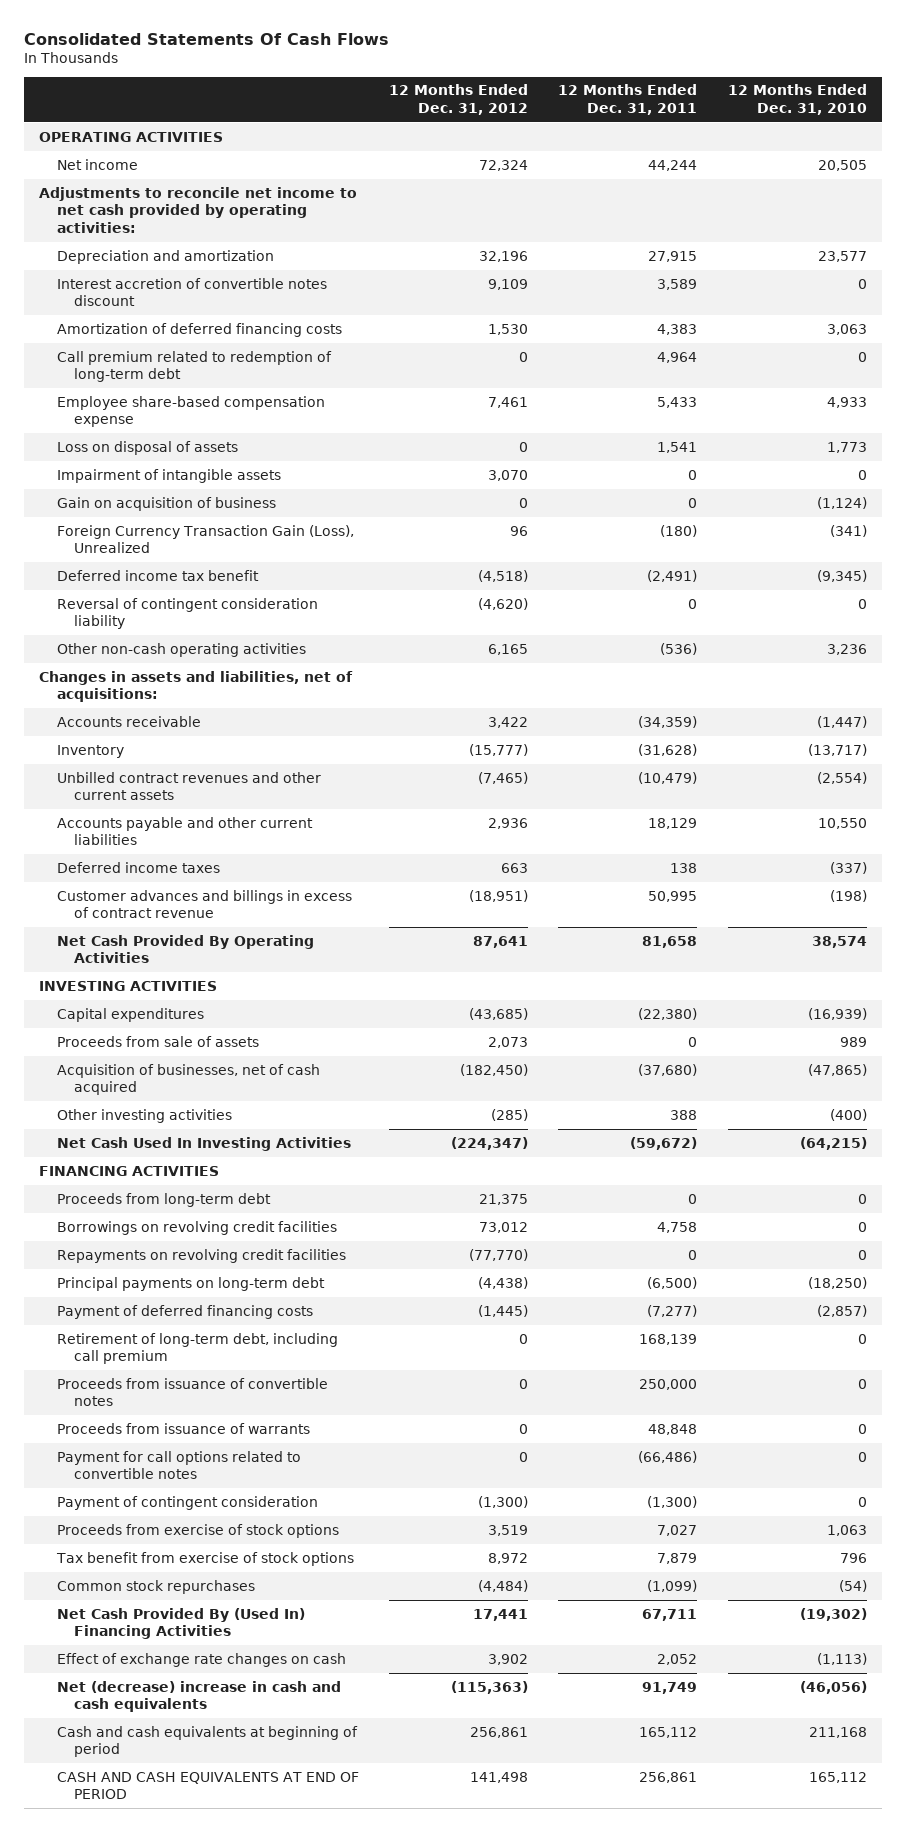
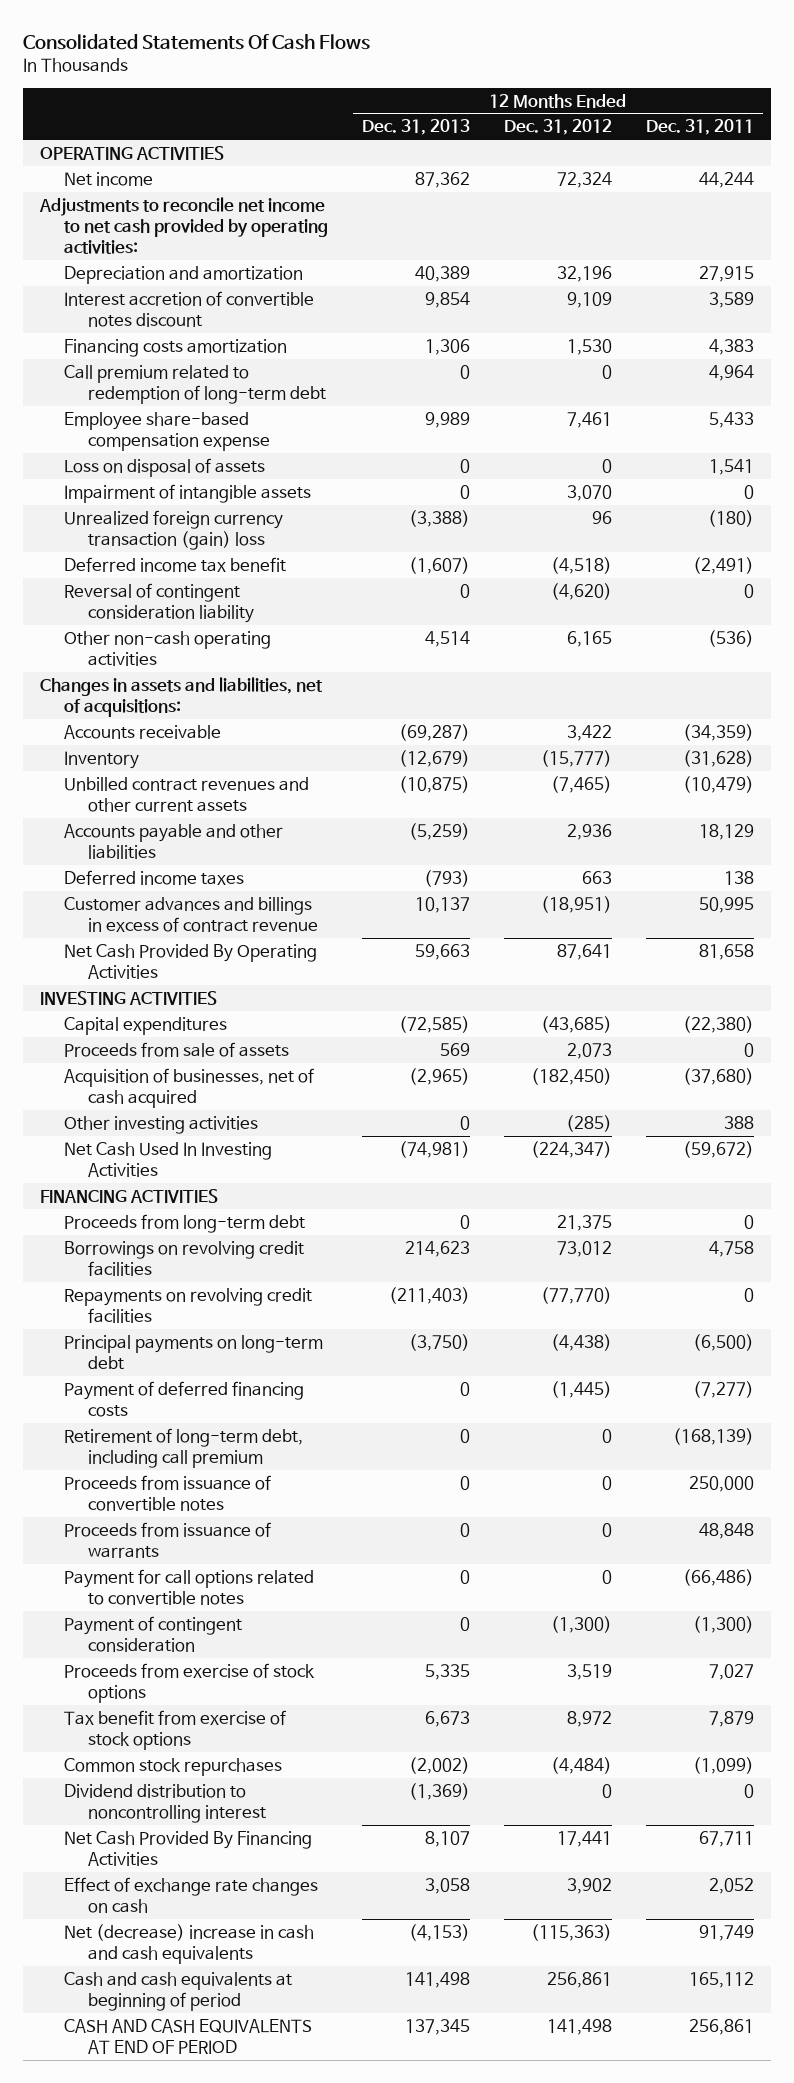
[727,84,867,115] 12 Months Ended Dec. 31, 2010 -> none
none -> [361,119,470,136] Dec. 31, 2013
[56,322,342,337] Amortization of deferred financing costs -> [63,338,287,357] Financing costs amortization
[56,496,276,511] Gain on acquisition of business -> none
[56,524,354,554] Foreign Currency Transaction Gain (Loss), Unrealized -> [63,509,283,550] Unrealized foreign currency transaction (gain) loss
[56,816,313,846] Accounts payable and other current liabilities -> [63,823,283,859] Accounts payable and other liabilities
[639,1333,698,1345] 168,139 -> [673,1427,755,1445] (168,139)
none -> [63,1783,266,1823] Dividend distribution to noncontrolling interest
[56,1607,305,1640] Net Cash Provided By (Used In) Financing Activities -> [63,1830,312,1866] Net Cash Provided By Financing Activities

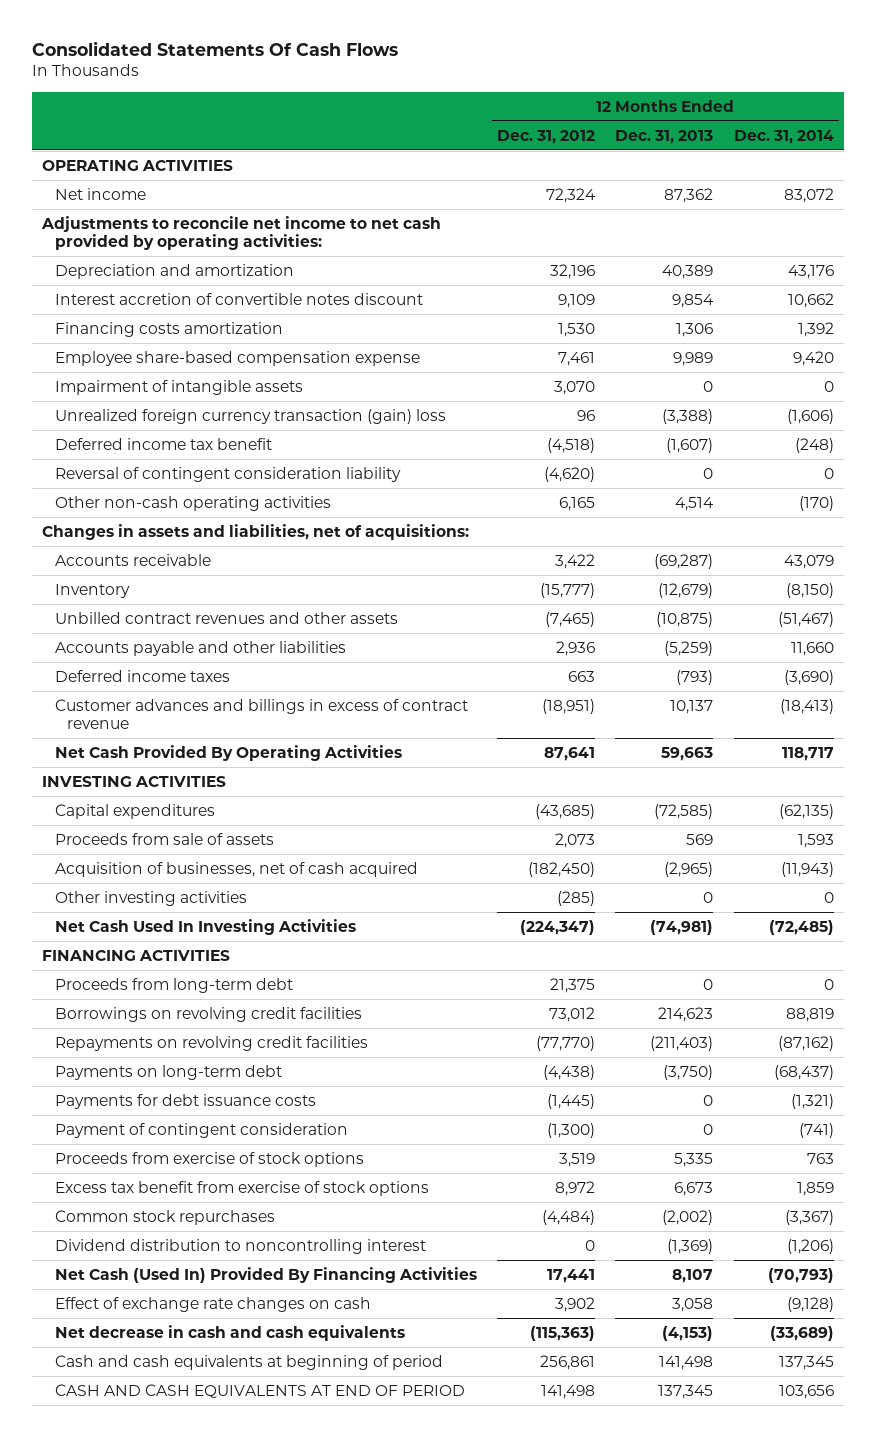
[646,119,755,136] Dec. 31, 2011 -> none
none -> [733,129,834,144] Dec. 31, 2014
[63,364,326,404] Call premium related to redemption of long-term debt -> none
[63,457,265,477] Loss on disposal of assets -> none
[63,776,309,812] Unbilled contract revenues and other current assets -> [54,611,398,624] Unbilled contract revenues and other assets
[63,1427,303,1468] Retirement of long-term debt, including call premium -> none
[63,1474,271,1511] Proceeds from issuance of convertible notes -> none
[63,1521,271,1558] Proceeds from issuance of warrants -> none
[63,1568,314,1605] Payment for call options related to convertible notes -> none
[63,1334,323,1370] Principal payments on long-term debt -> [54,1064,282,1080] Payments on long-term debt
[63,1380,304,1417] Payment of deferred financing costs -> [54,1093,316,1109] Payments for debt issuance costs
[63,1709,286,1750] Tax benefit from exercise of stock options -> [54,1180,429,1196] Excess tax benefit from exercise of stock options
[63,1830,312,1866] Net Cash Provided By Financing Activities -> [54,1266,477,1283] Net Cash (Used In) Provided By Financing Activities
[63,1923,314,1964] Net (decrease) increase in cash and cash equivalents -> [54,1324,405,1341] Net decrease in cash and cash equivalents

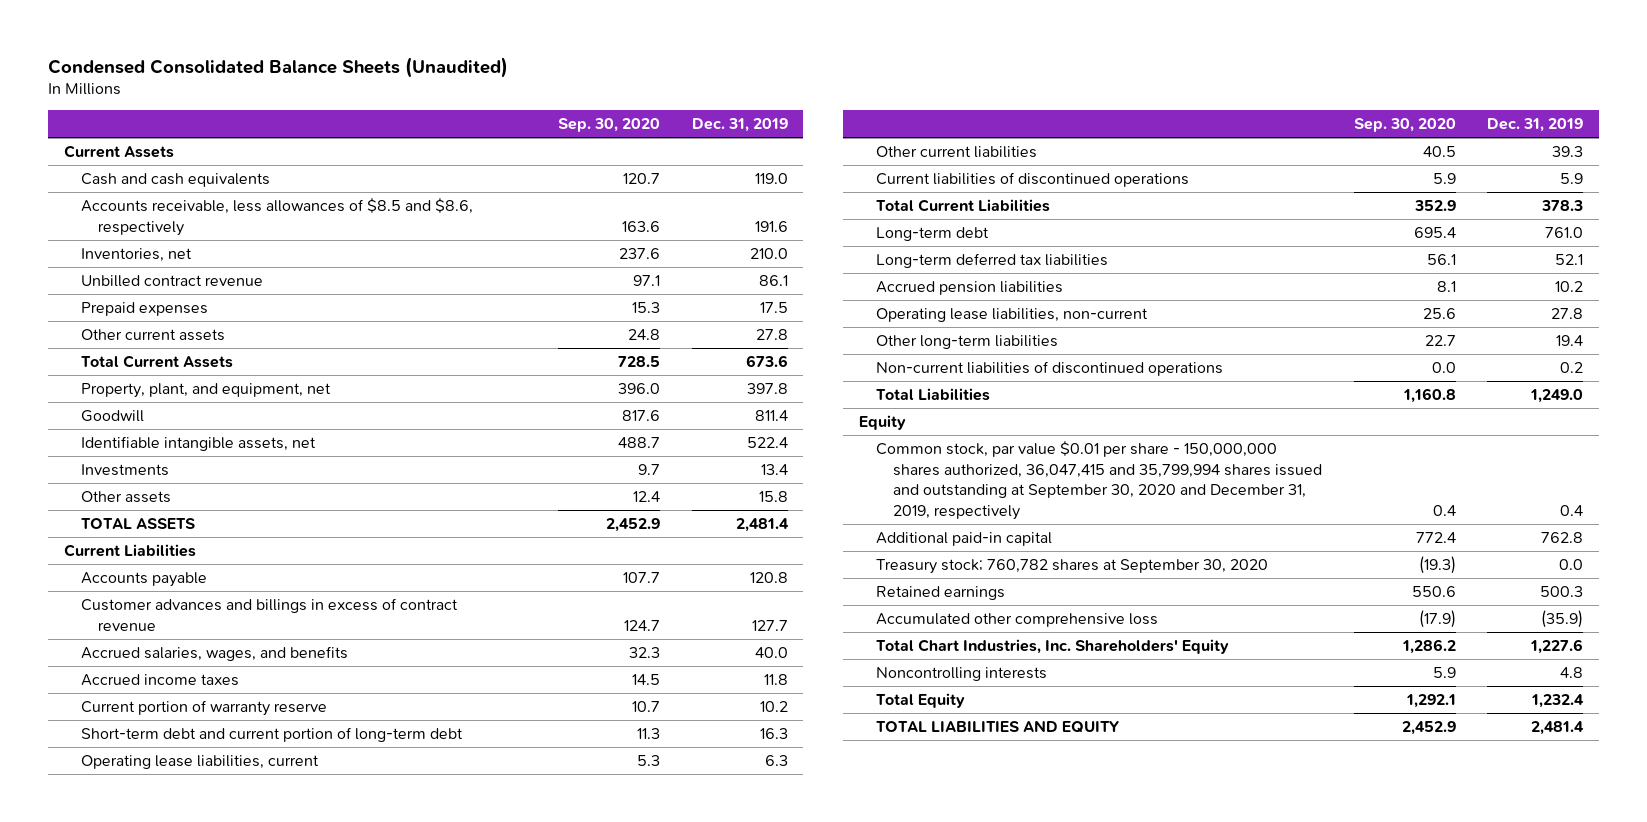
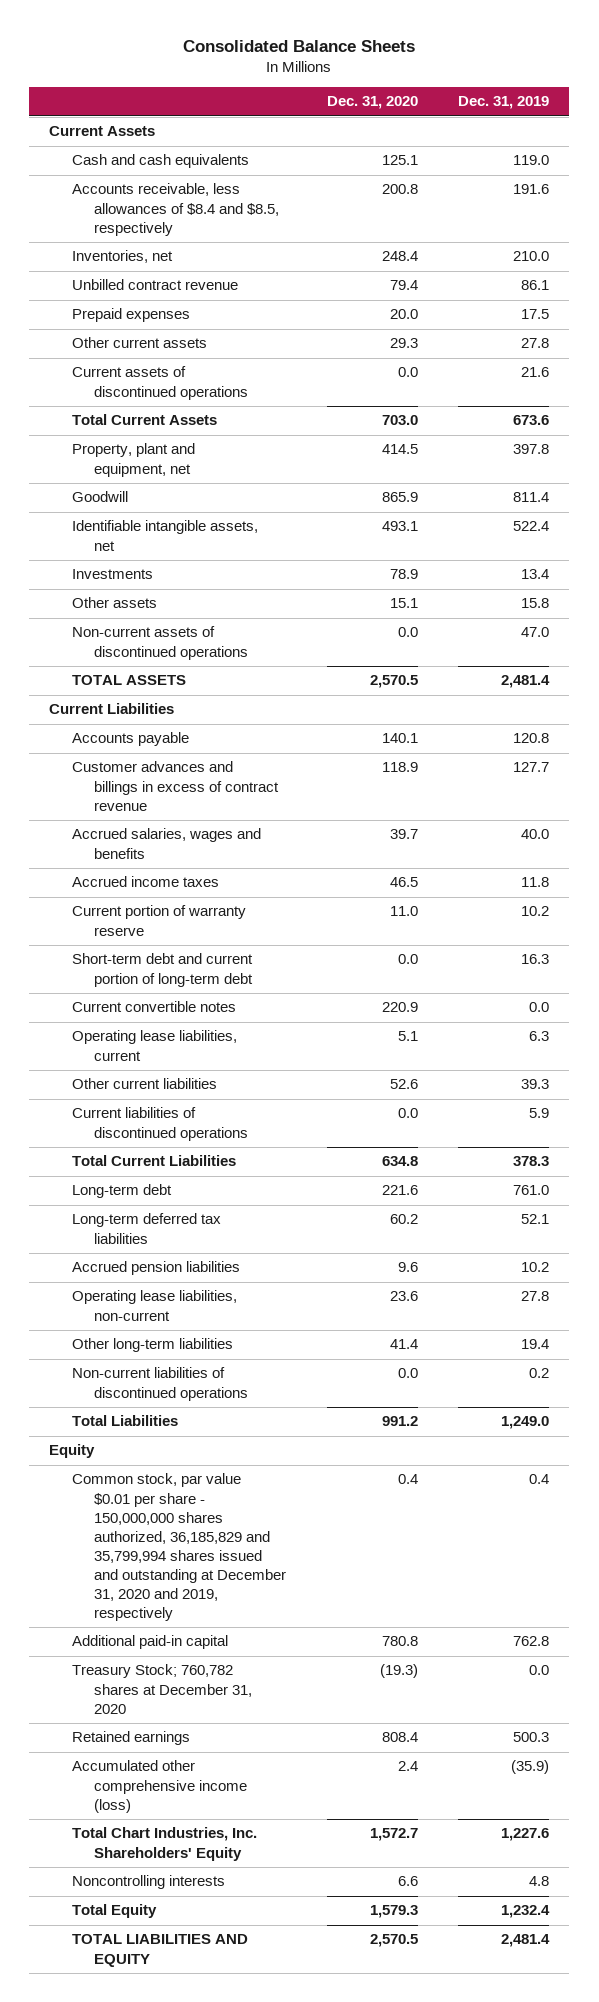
[48,56,509,78] Condensed Consolidated Balance Sheets (Unaudited) -> [183,40,416,53] Consolidated Balance Sheets
[558,118,661,133] Sep. 30, 2020 -> none
none -> [326,96,418,110] Dec. 31, 2020
[80,197,473,236] Accounts receivable, less allowances of $8.5 and $8.6, respectively -> [71,183,280,236] Accounts receivable, less allowances of $8.4 and $8.5, respectively
none -> [71,366,249,400] Current assets of discontinued operations
[80,382,331,398] Property, plant, and equipment, net -> [71,443,195,477] Property, plant and equipment, net
none -> [71,626,249,660] Non-current assets of discontinued operations
[80,645,348,661] Accrued salaries, wages, and benefits -> [71,828,261,859] Accrued salaries, wages and benefits
none -> [71,1001,236,1013] Current convertible notes
[876,440,1323,521] Common stock, par value $0.01 per share - 150,000,000 shares authorized, 36,047,415 and 35,799,994 shares issued and outstanding at September 30, 2020 and December 31, 2019, respectively -> [71,1473,287,1622] Common stock, par value $0.01 per share - 150,000,000 shares authorized, 36,185,829 and 35,799,994 shares issued and outstanding at December 31, 2020 and 2019, respectively
[876,558,1269,574] Treasury stock; 760,782 shares at September 30, 2020 -> [71,1664,253,1714] Treasury Stock; 760,782 shares at December 31, 2020
[876,612,1159,627] Accumulated other comprehensive loss -> [71,1760,248,1813] Accumulated other comprehensive income (loss)

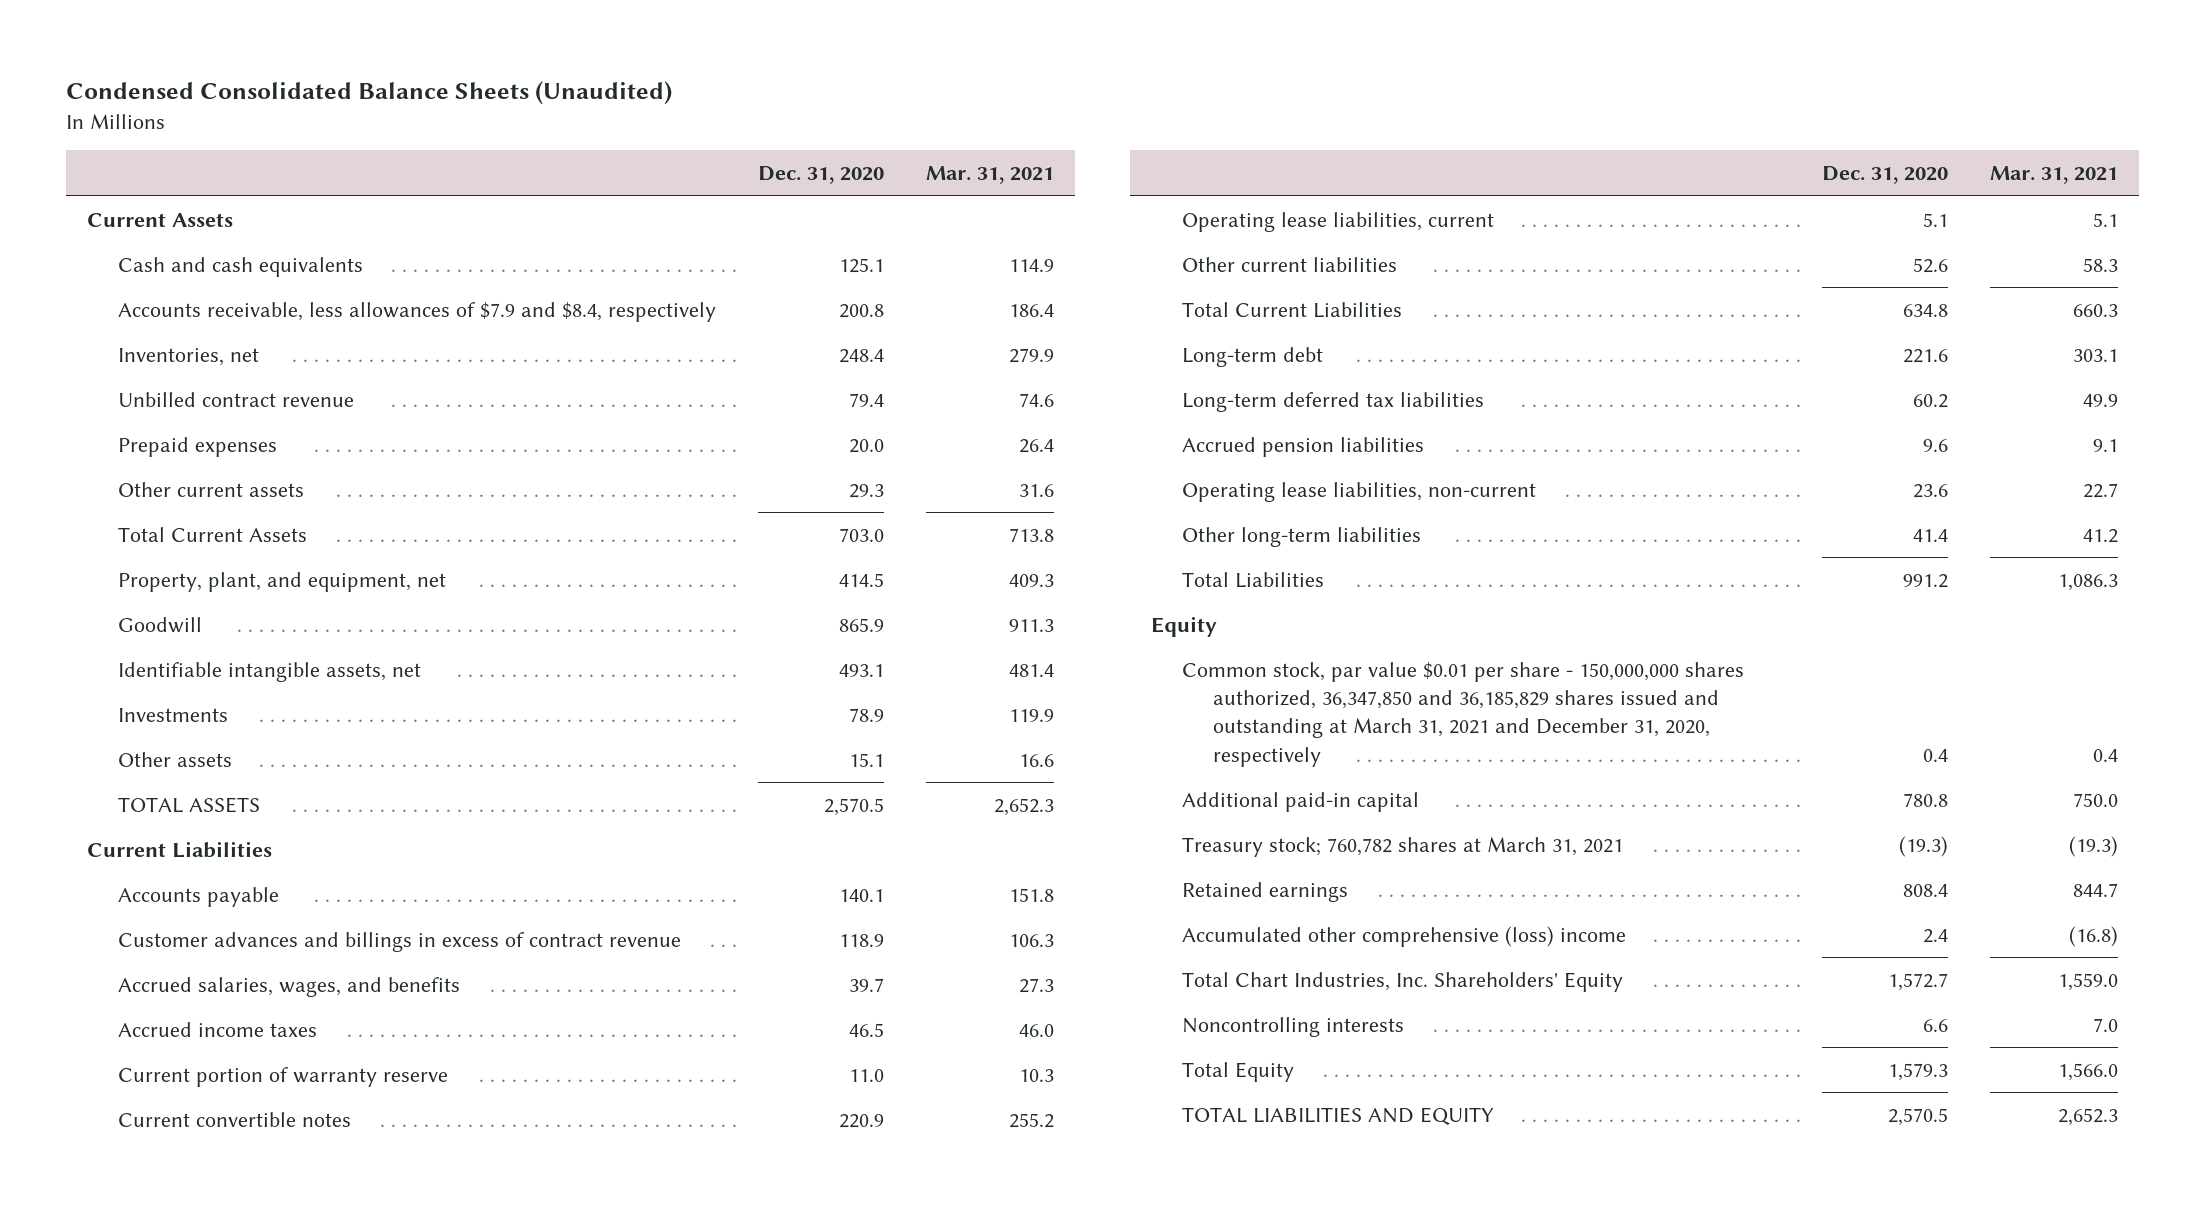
[183,40,416,53] Consolidated Balance Sheets -> [65,81,672,106] Condensed Consolidated Balance Sheets (Unaudited)
[458,96,550,110] Dec. 31, 2019 -> none
none -> [926,166,1055,185] Mar. 31, 2021
[71,183,280,236] Accounts receivable, less allowances of $8.4 and $8.5, respectively -> [118,301,717,322] Accounts receivable, less allowances of $7.9 and $8.4, respectively
[71,366,249,400] Current assets of discontinued operations -> none
[71,443,195,477] Property, plant and equipment, net -> [118,571,447,592] Property, plant, and equipment, net
[71,626,249,660] Non-current assets of discontinued operations -> none
[71,828,261,859] Accrued salaries, wages and benefits -> [118,976,461,997] Accrued salaries, wages, and benefits
[71,953,254,987] Short-term debt and current portion of long-term debt -> none
[71,1107,249,1141] Current liabilities of discontinued operations -> none
[71,1367,249,1401] Non-current liabilities of discontinued operations -> none
[71,1473,287,1622] Common stock, par value $0.01 per share - 150,000,000 shares authorized, 36,185,829 and 35,799,994 shares issued and outstanding at December 31, 2020 and 2019, respectively -> [1182,661,1745,767] Common stock, par value $0.01 per share - 150,000,000 shares authorized, 36,347,850 and 36,185,829 shares issued and outstanding at March 31, 2021 and December 31, 2020, respectively
[71,1664,253,1714] Treasury Stock; 760,782 shares at December 31, 2020 -> [1182,836,1624,857] Treasury stock; 760,782 shares at March 31, 2021
[71,1760,248,1813] Accumulated other comprehensive income (loss) -> [1182,925,1627,947] Accumulated other comprehensive (loss) income

